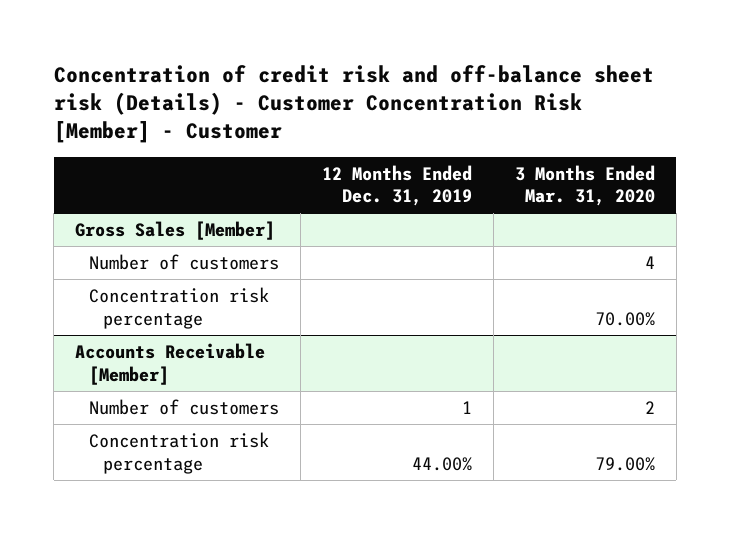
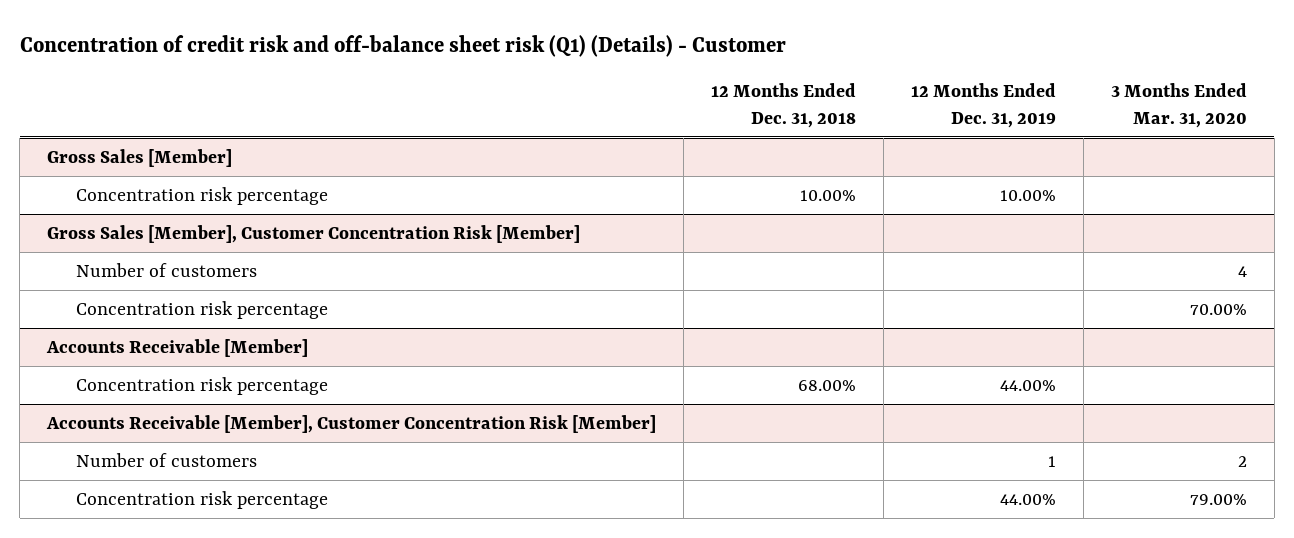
[53,64,654,144] Concentration of credit risk and off-balance sheet risk (Details) - Customer Concentration Risk [Member] - Customer -> [19,34,786,57] Concentration of credit risk and off-balance sheet risk (Q1) (Details) - Customer
none -> [711,83,857,128] 12 Months Ended Dec. 31, 2018
none -> [76,186,329,205] Concentration risk percentage
none -> [47,224,581,243] Gross Sales [Member], Customer Concentration Risk [Member]
none -> [76,376,329,395] Concentration risk percentage
none -> [46,414,657,433] Accounts Receivable [Member], Customer Concentration Risk [Member]

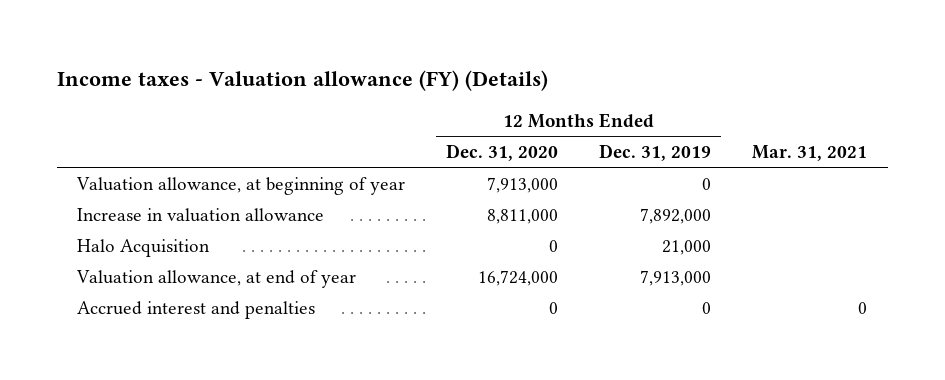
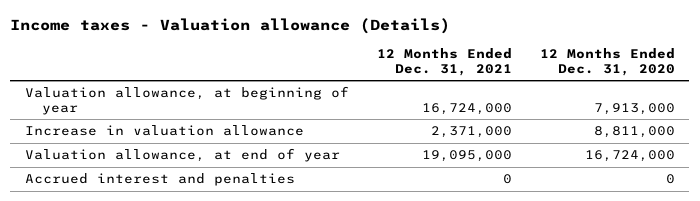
[56,70,548,92] Income taxes - Valuation allowance (FY) (Details) -> [10,17,451,34] Income taxes - Valuation allowance (Details)
[599,144,712,162] Dec. 31, 2019 -> none
[752,145,868,162] Mar. 31, 2021 -> none
none -> [376,48,512,76] 12 Months Ended Dec. 31, 2021
[77,238,211,257] Halo Acquisition -> none

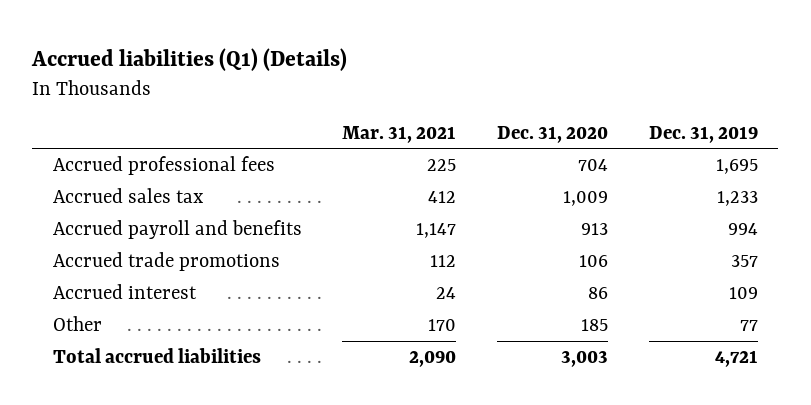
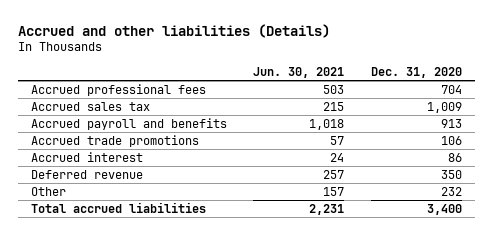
[31,47,348,71] Accrued liabilities (Q1) (Details) -> [17,23,330,38] Accrued and other liabilities (Details)
[342,125,457,143] Mar. 31, 2021 -> none
[648,125,758,143] Dec. 31, 2019 -> none
none -> [253,66,345,78] Jun. 30, 2021
none -> [30,169,143,179] Deferred revenue
[581,319,609,332] 185 -> [440,186,462,196] 232
[561,350,609,368] 3,003 -> [426,203,462,215] 3,400

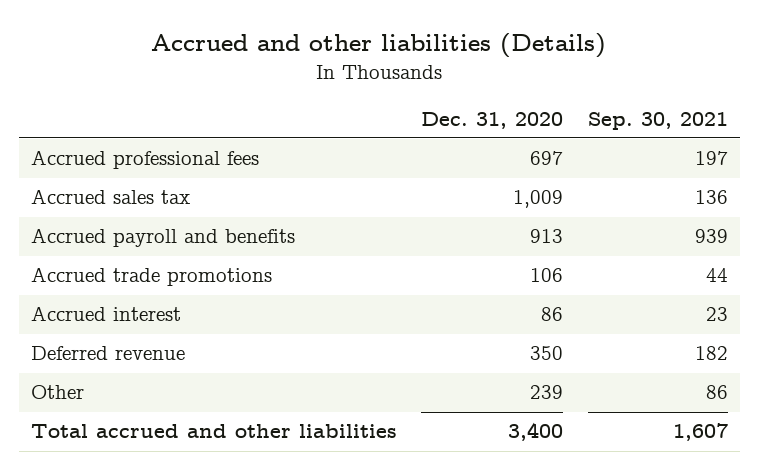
[253,66,345,78] Jun. 30, 2021 -> none
none -> [587,111,728,130] Sep. 30, 2021
[440,84,462,94] 704 -> [530,151,564,166] 697
[440,186,462,196] 232 -> [530,385,564,400] 239
[30,201,206,213] Total accrued liabilities -> [31,424,398,439] Total accrued and other liabilities

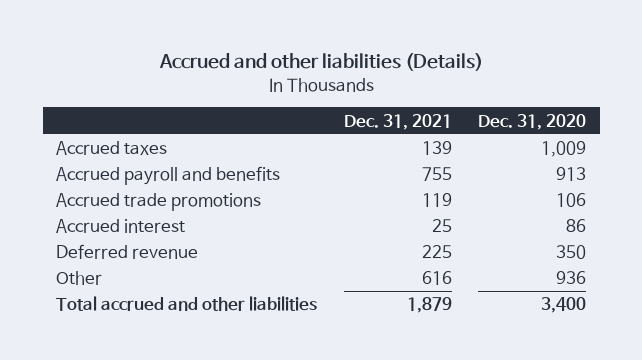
[587,111,728,130] Sep. 30, 2021 -> none
none -> [343,113,452,130] Dec. 31, 2021
[31,150,260,170] Accrued professional fees -> none
[31,189,191,205] Accrued sales tax -> [55,141,167,156] Accrued taxes
[530,385,564,400] 239 -> [556,271,587,285] 936

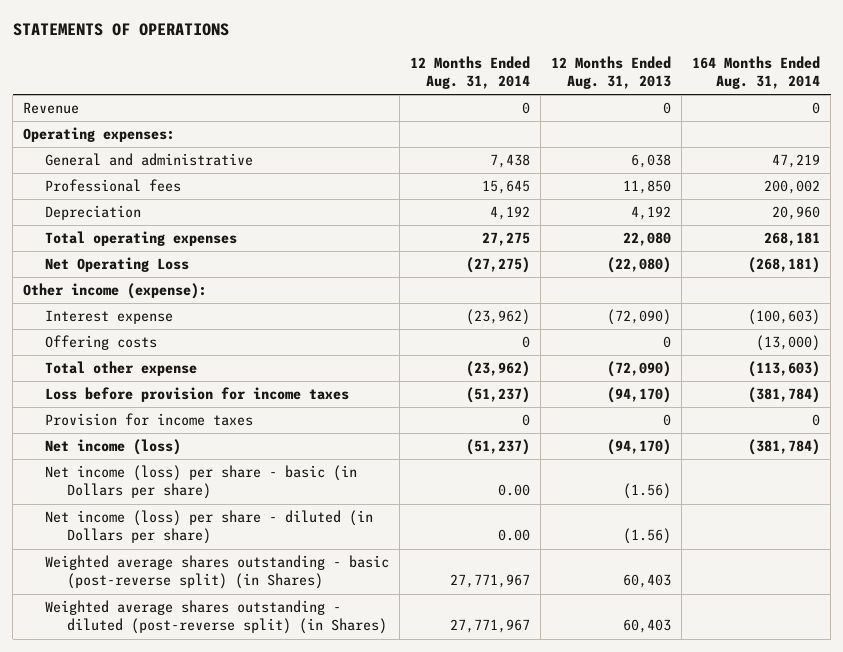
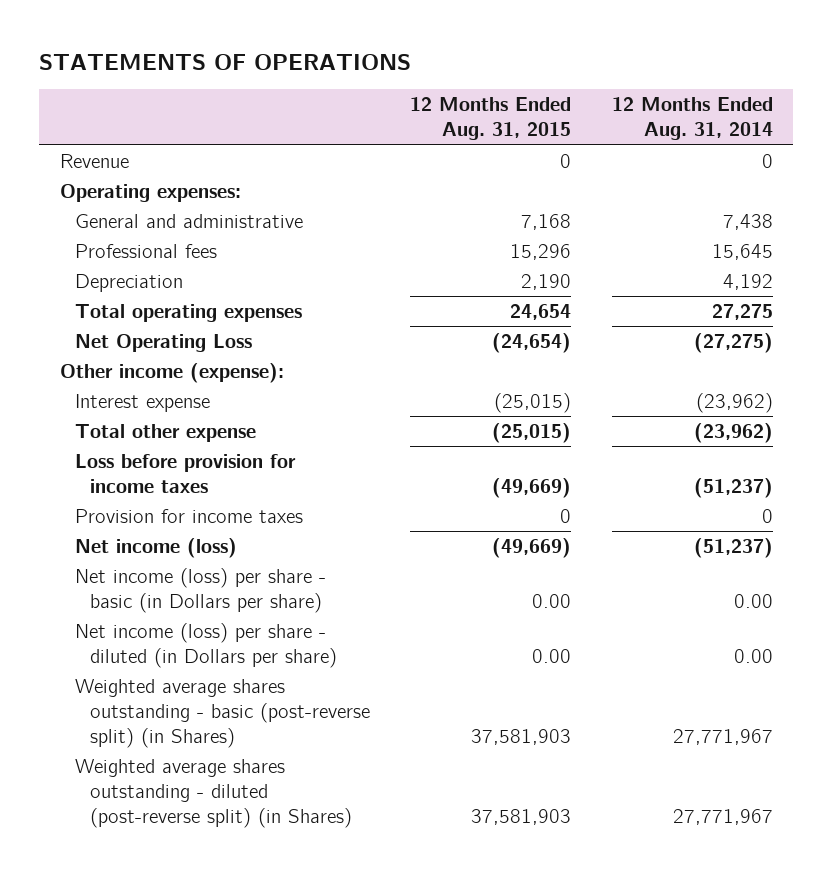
[551,55,672,90] 12 Months Ended Aug. 31, 2013 -> none
[692,55,821,90] 164 Months Ended Aug. 31, 2014 -> none
none -> [410,97,572,141] 12 Months Ended Aug. 31, 2015
[45,335,158,351] Offering costs -> none

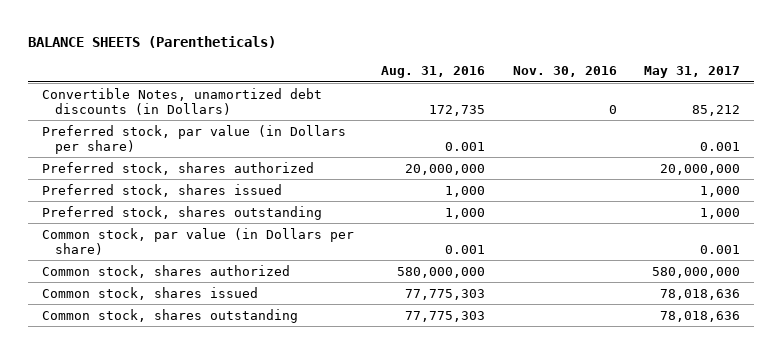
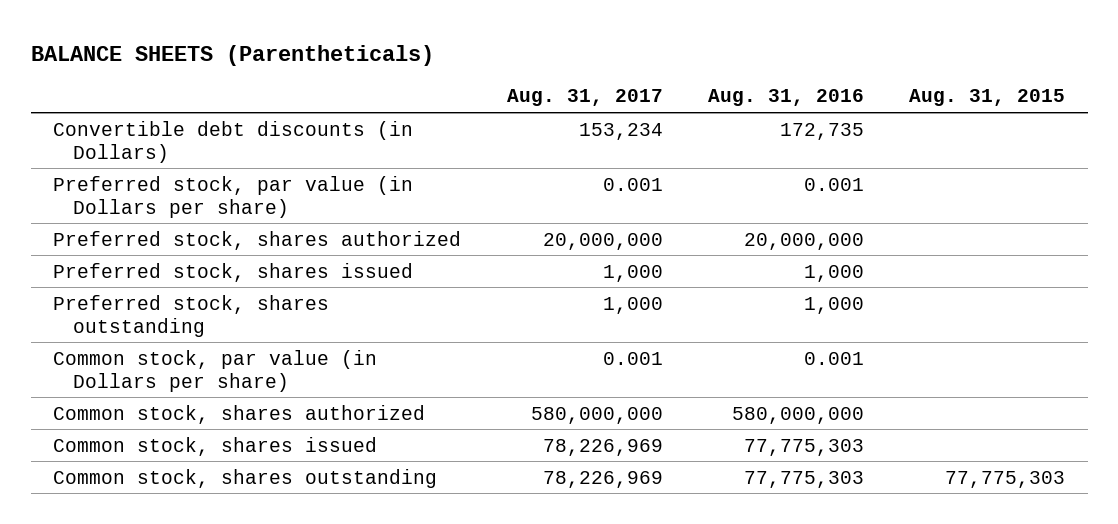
[512,66,617,78] Nov. 30, 2016 -> none
[644,66,741,79] May 31, 2017 -> none
none -> [506,89,663,107] Aug. 31, 2017
none -> [909,89,1066,107] Aug. 31, 2015
[41,87,322,115] Convertible Notes, unamortized debt discounts (in Dollars) -> [53,120,414,163] Convertible debt discounts (in Dollars)

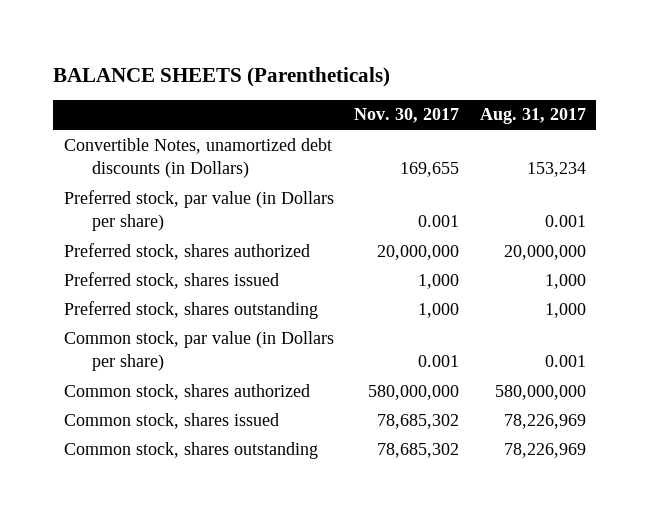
[707,89,864,107] Aug. 31, 2016 -> none
[909,89,1066,107] Aug. 31, 2015 -> none
none -> [354,108,460,124] Nov. 30, 2017
[53,120,414,163] Convertible debt discounts (in Dollars) -> [63,137,332,178] Convertible Notes, unamortized debt discounts (in Dollars)

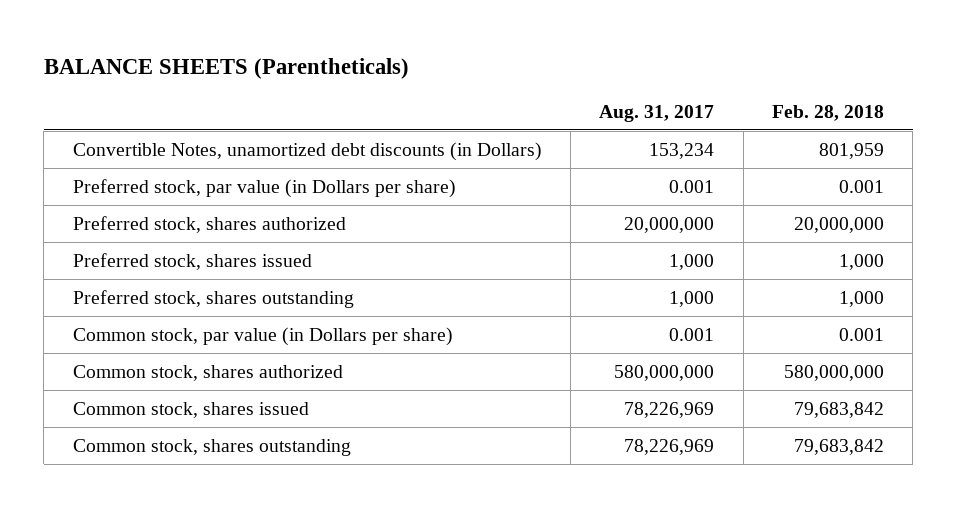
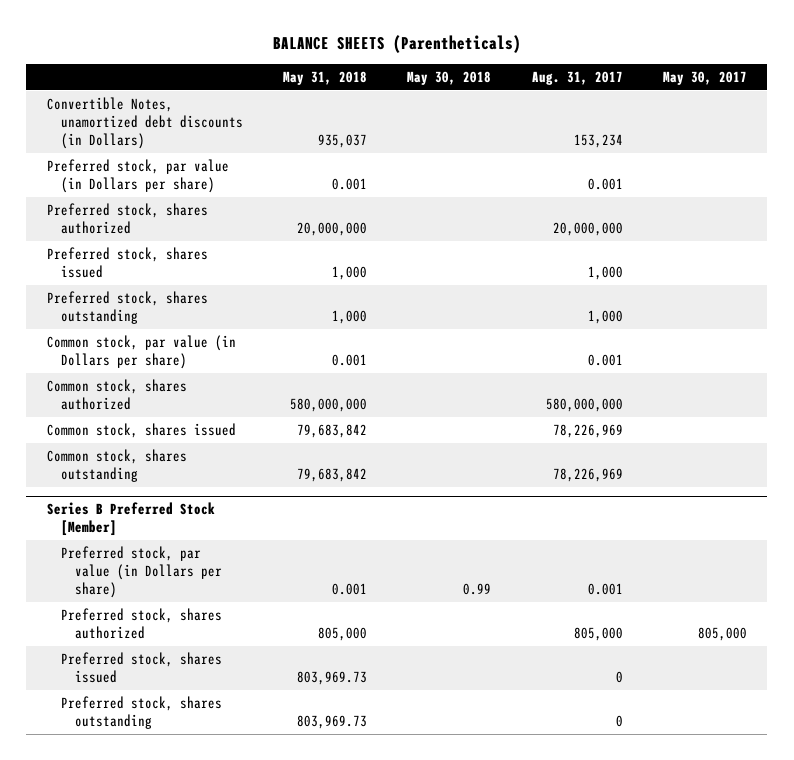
[771,104,884,121] Feb. 28, 2018 -> none
none -> [283,71,368,86] May 31, 2018
none -> [407,71,492,86] May 30, 2018
none -> [663,71,748,86] May 30, 2017
none -> [46,502,215,537] Series B Preferred Stock [Member]
none -> [60,546,222,599] Preferred stock, par value (in Dollars per share)
none -> [60,608,222,640] Preferred stock, shares authorized
none -> [60,652,222,684] Preferred stock, shares issued
none -> [60,696,222,730] Preferred stock, shares outstanding

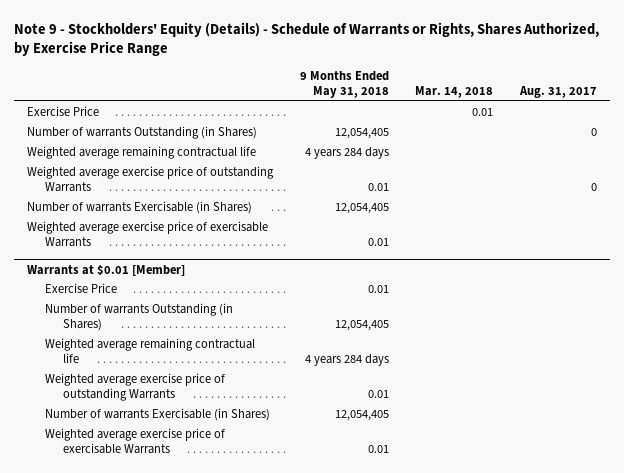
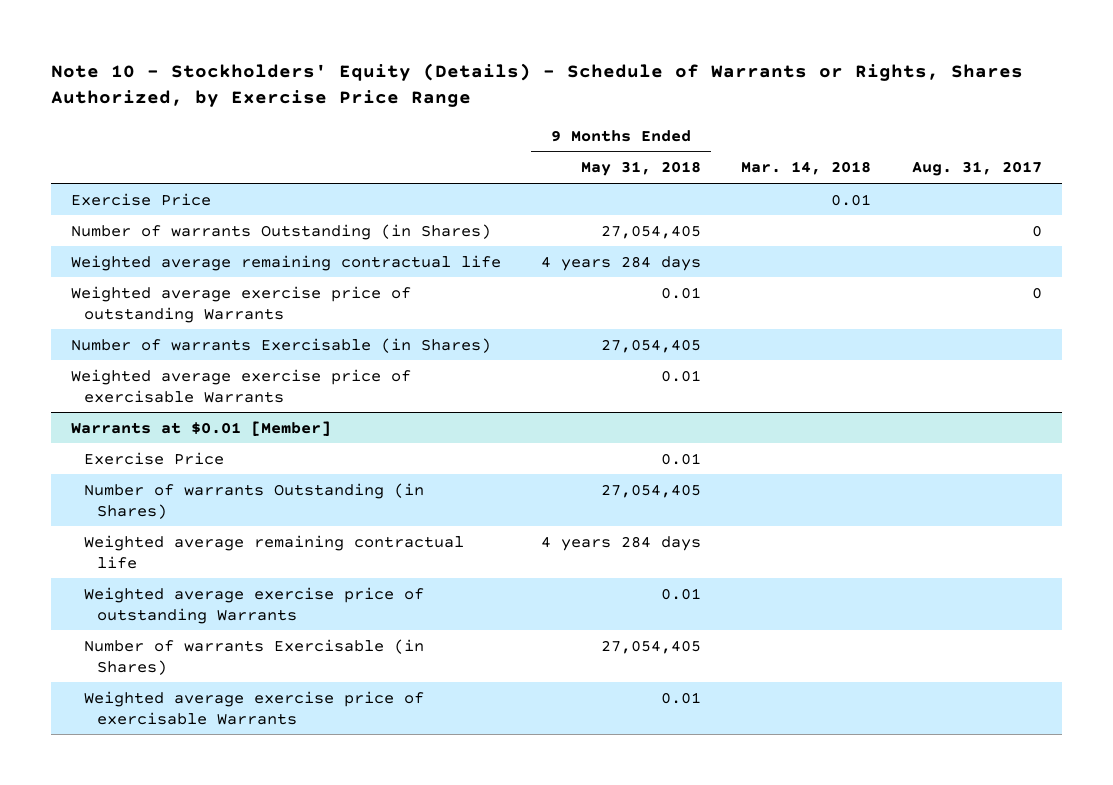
[13,21,599,57] Note 9 - Stockholders' Equity (Details) - Schedule of Warrants or Rights, Shares Authorized, by Exercise Price Range -> [51,63,1024,108] Note 10 - Stockholders' Equity (Details) - Schedule of Warrants or Rights, Shares Authorized, by Exercise Price Range
[334,128,389,140] 12,054,405 -> [601,224,702,239] 27,054,405
[334,203,389,215] 12,054,405 -> [601,338,702,353] 27,054,405
[334,320,389,332] 12,054,405 -> [601,483,702,498] 27,054,405
[334,410,389,422] 12,054,405 -> [601,639,702,654] 27,054,405

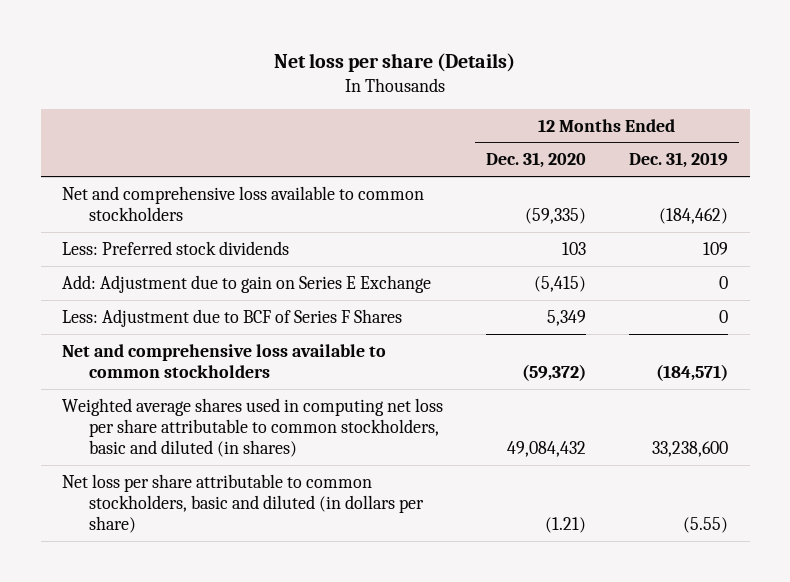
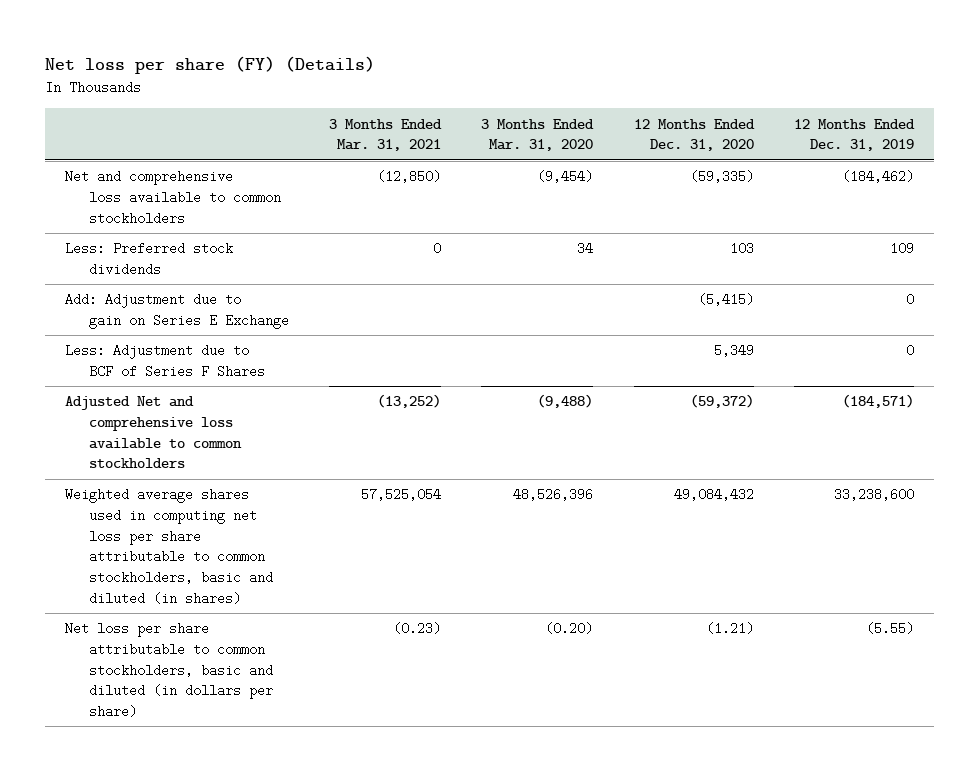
[274,52,516,72] Net loss per share (Details) -> [45,56,376,75] Net loss per share (FY) (Details)
none -> [329,118,443,152] 3 Months Ended Mar. 31, 2021
none -> [481,118,595,152] 3 Months Ended Mar. 31, 2020
[62,343,387,378] Net and comprehensive loss available to common stockholders -> [65,396,242,469] Adjusted Net and comprehensive loss available to common stockholders

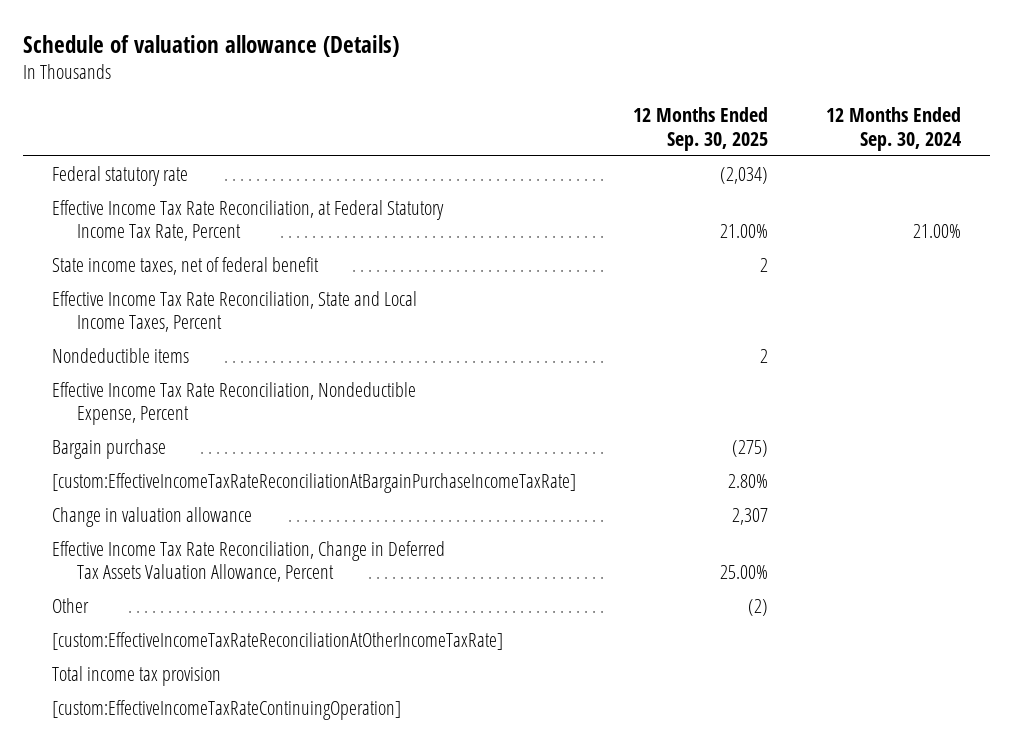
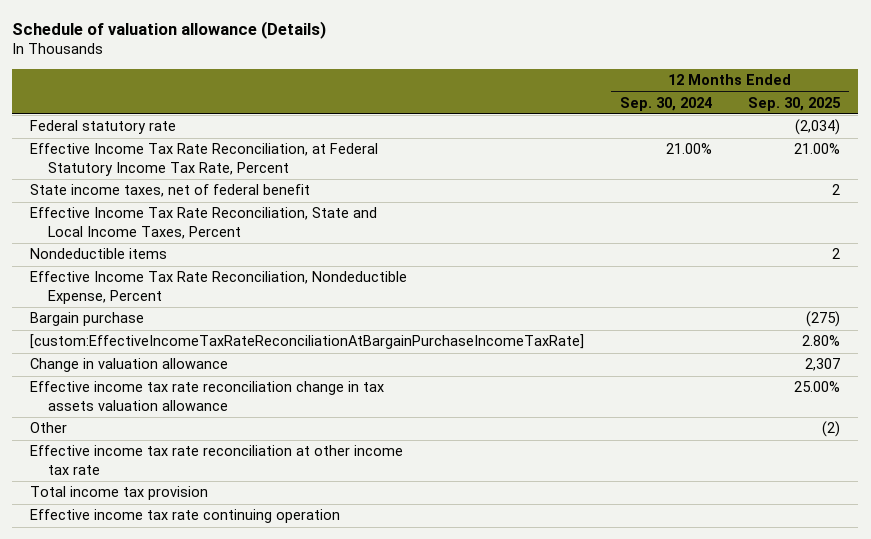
[51,540,445,583] Effective Income Tax Rate Reconciliation, Change in Deferred Tax Assets Valuation Allowance, Percent -> [30,381,385,412] Effective income tax rate reconciliation change in tax assets valuation allowance
[51,631,503,650] [custom:EffectiveIncomeTaxRateReconciliationAtOtherIncomeTaxRate] -> [30,445,404,476] Effective income tax rate reconciliation at other income tax rate
[51,699,401,720] [custom:EffectiveIncomeTaxRateContinuingOperation] -> [30,509,341,524] Effective income tax rate continuing operation

